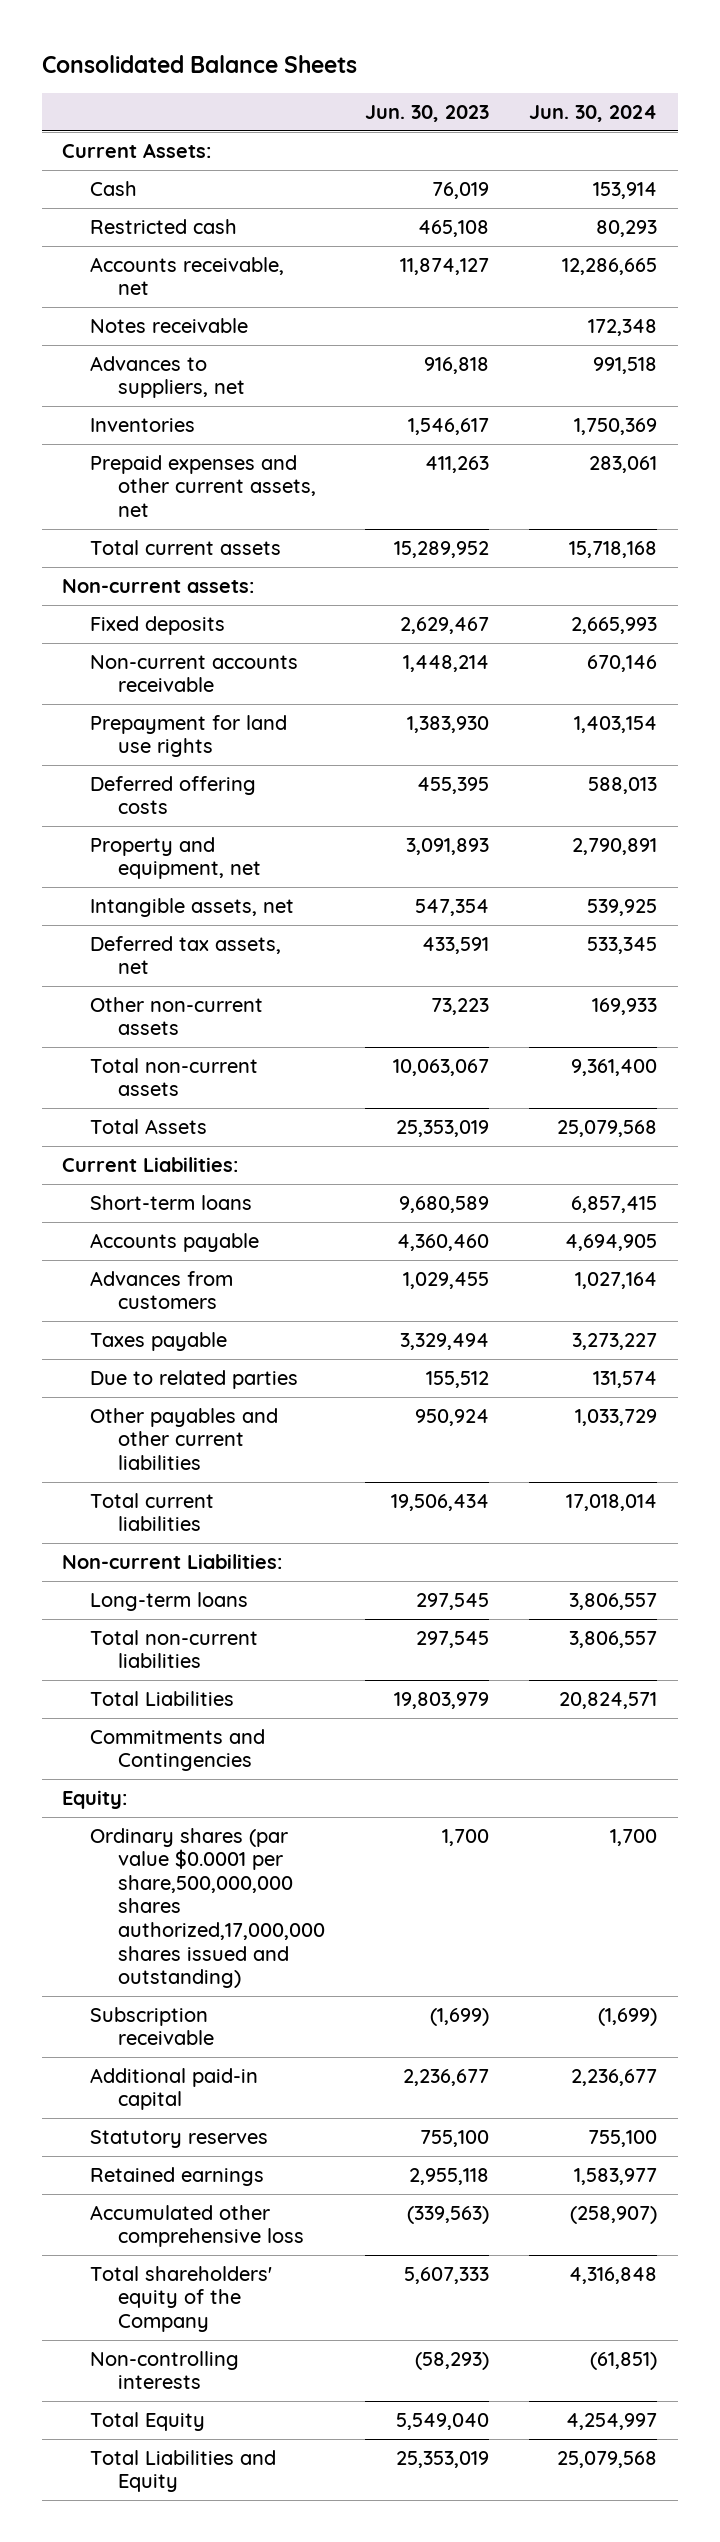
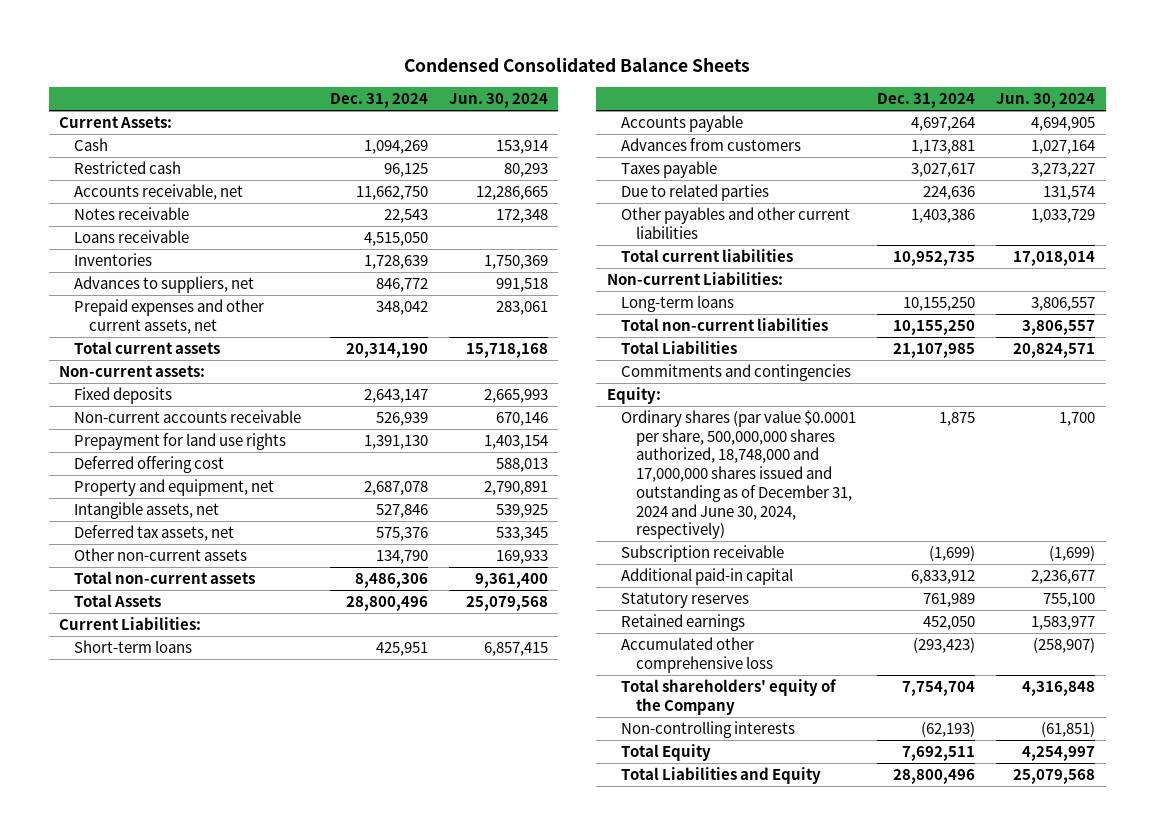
[42,55,358,74] Consolidated Balance Sheets -> [404,57,751,73] Condensed Consolidated Balance Sheets
[365,104,490,122] Jun. 30, 2023 -> none
none -> [329,93,428,109] Dec. 31, 2024
none -> [73,229,189,243] Loans receivable
[90,355,246,399] Advances to suppliers, net -> [73,275,254,293] Advances to suppliers, net
[90,775,257,815] Deferred offering costs -> [73,455,224,473] Deferred offering cost
[90,1728,266,1772] Commitments and Contingencies -> [621,363,852,381] Commitments and contingencies
[90,1827,326,1989] Ordinary shares (par value $0.0001 per share,500,000,000 shares authorized,17,000,000 shares issued and outstanding) -> [621,409,857,540] Ordinary shares (par value $0.0001 per share, 500,000,000 shares authorized, 18,748,000 and 17,000,000 shares issued and outstanding as of December 31, 2024 and June 30, 2024, respectively)

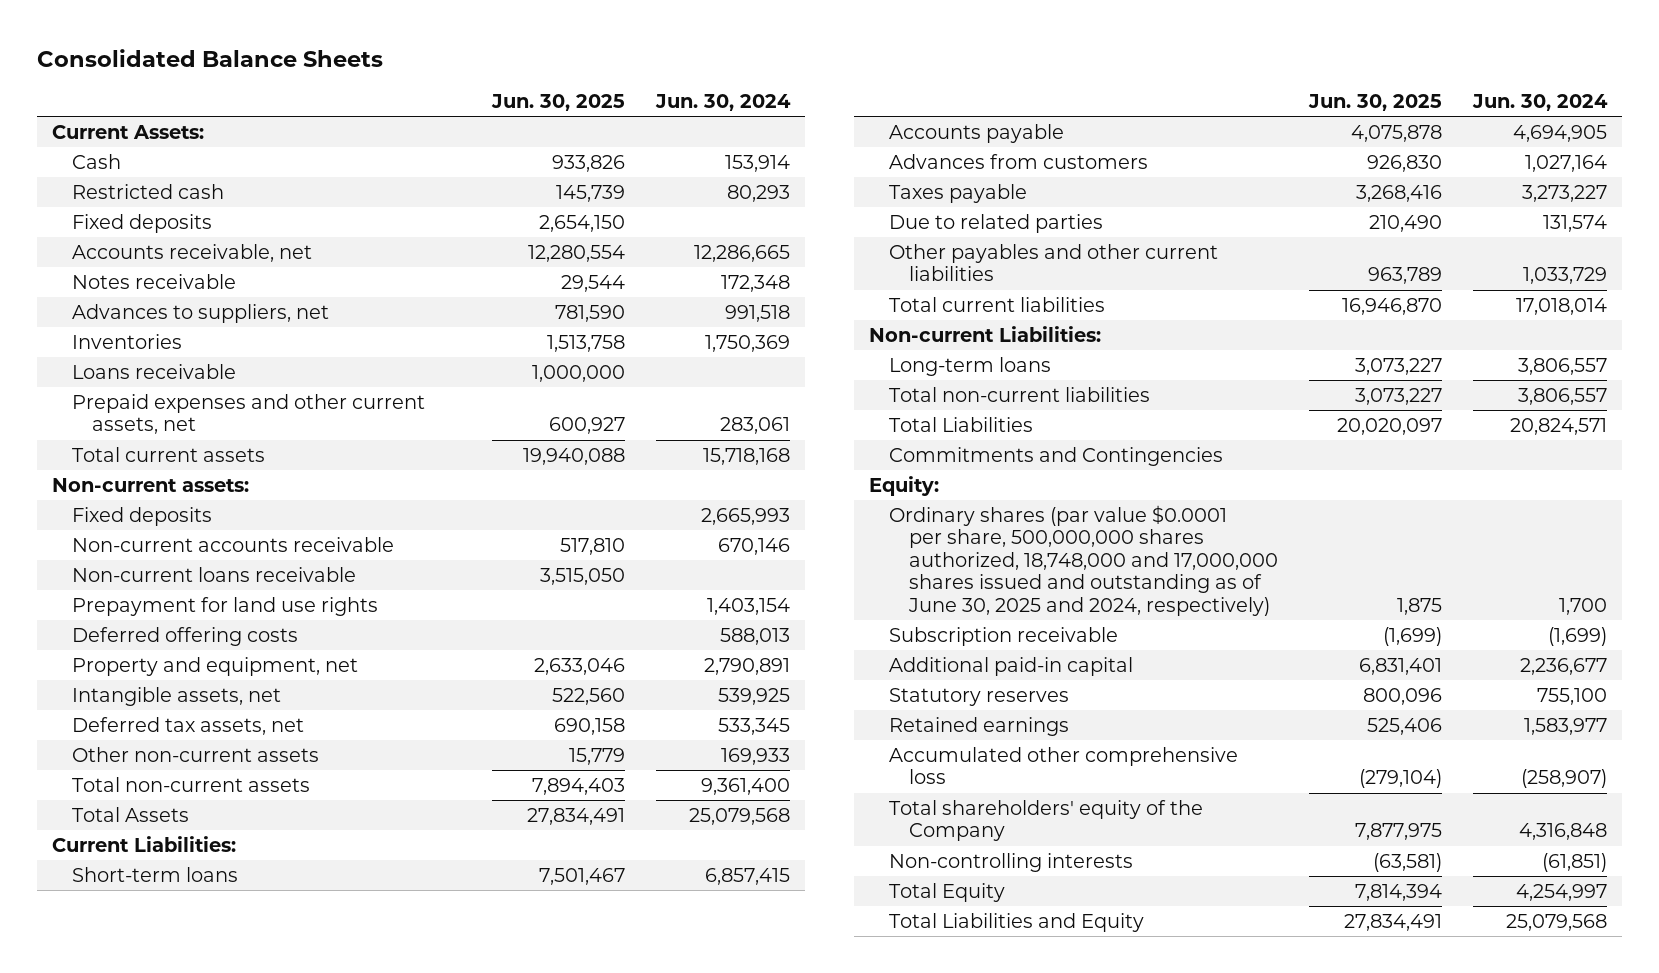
[404,57,751,73] Condensed Consolidated Balance Sheets -> [36,49,383,68] Consolidated Balance Sheets
[329,93,428,109] Dec. 31, 2024 -> none
none -> [490,94,625,112] Jun. 30, 2025
none -> [72,213,213,233] Fixed deposits
[73,252,152,266] Inventories -> [72,333,183,349] Inventories
[73,229,189,243] Loans receivable -> [72,363,237,379] Loans receivable
none -> [72,566,357,582] Non-current loans receivable
[73,455,224,473] Deferred offering cost -> [72,626,299,646] Deferred offering costs
[621,363,852,381] Commitments and contingencies -> [889,446,1224,466] Commitments and Contingencies
[621,409,857,540] Ordinary shares (par value $0.0001 per share, 500,000,000 shares authorized, 18,748,000 and 17,000,000 shares issued and outstanding as of December 31, 2024 and June 30, 2024, respectively) -> [889,504,1278,616] Ordinary shares (par value $0.0001 per share, 500,000,000 shares authorized, 18,748,000 and 17,000,000 shares issued and outstanding as of June 30, 2025 and 2024, respectively)

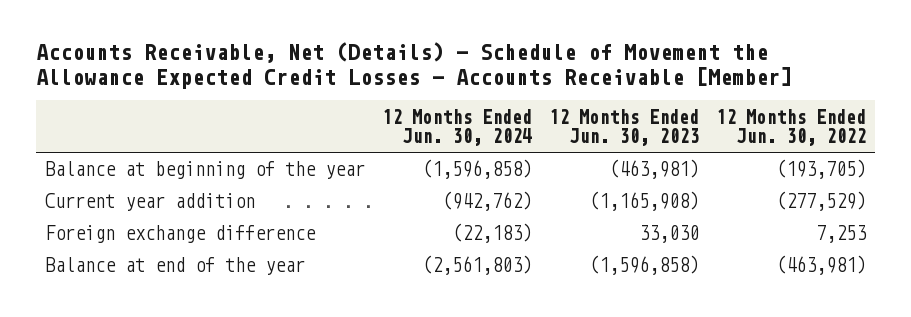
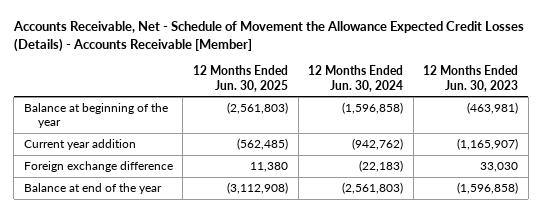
[36,42,793,89] Accounts Receivable, Net (Details) - Schedule of Movement the Allowance Expected Credit Losses - Accounts Receivable [Member] -> [12,21,524,52] Accounts Receivable, Net - Schedule of Movement the Allowance Expected Credit Losses (Details) - Accounts Receivable [Member]
[716,108,867,147] 12 Months Ended Jun. 30, 2022 -> none
none -> [192,64,288,92] 12 Months Ended Jun. 30, 2025
[588,191,699,212] (1,165,908) -> [457,137,519,150] (1,165,907)

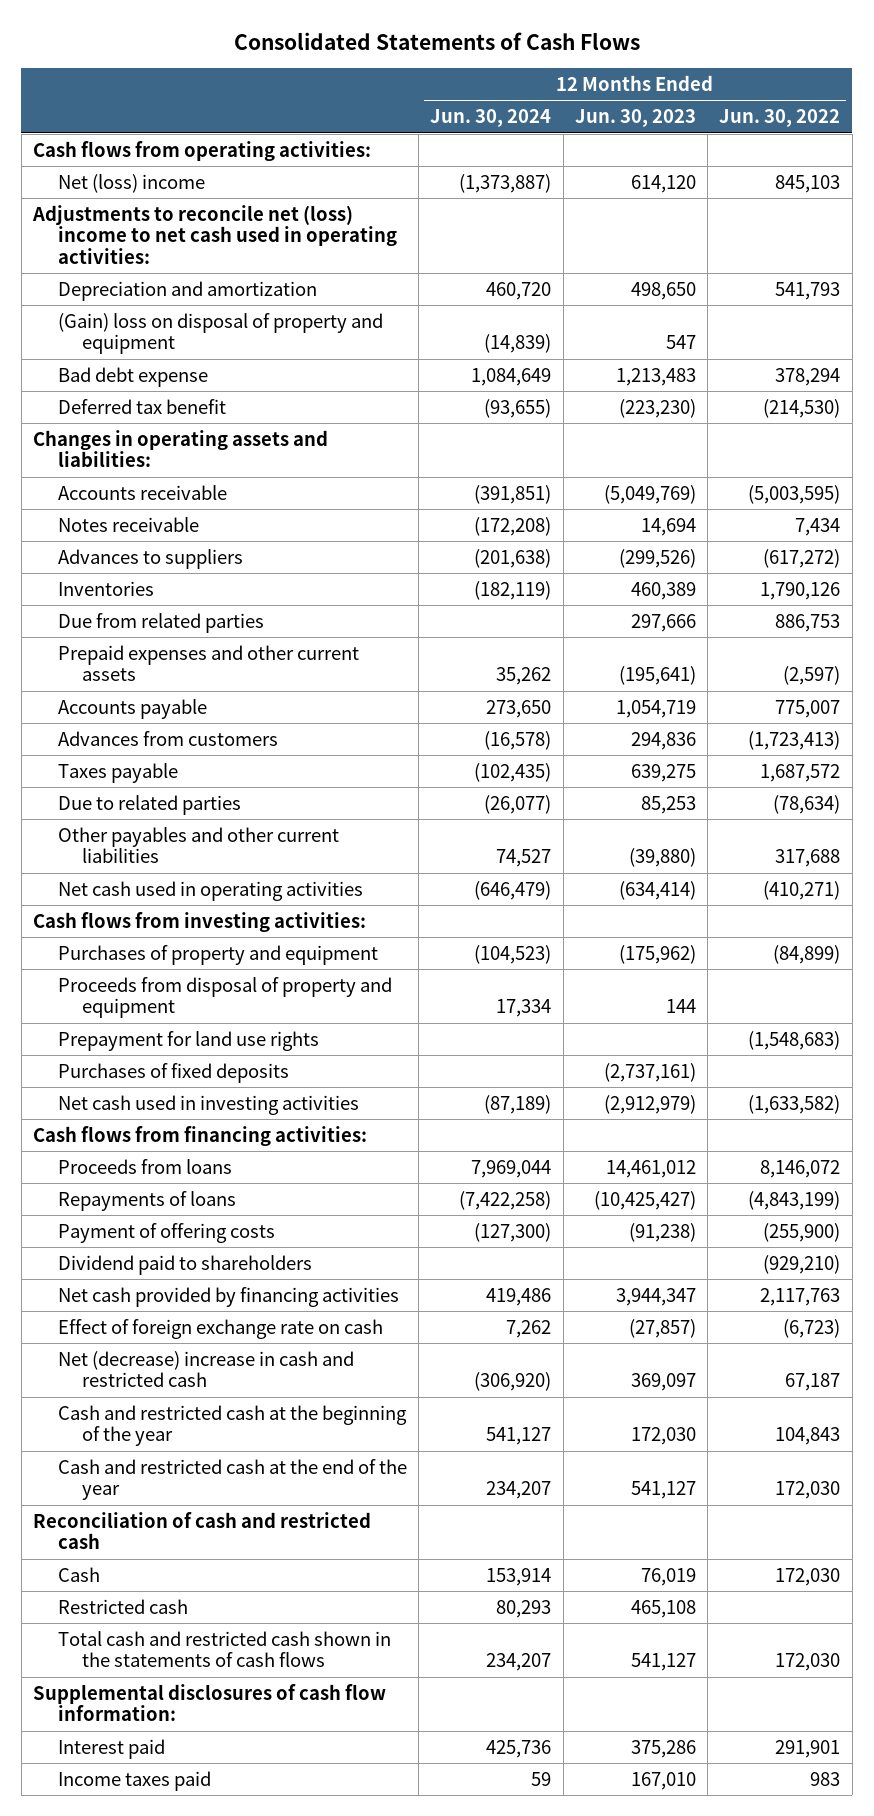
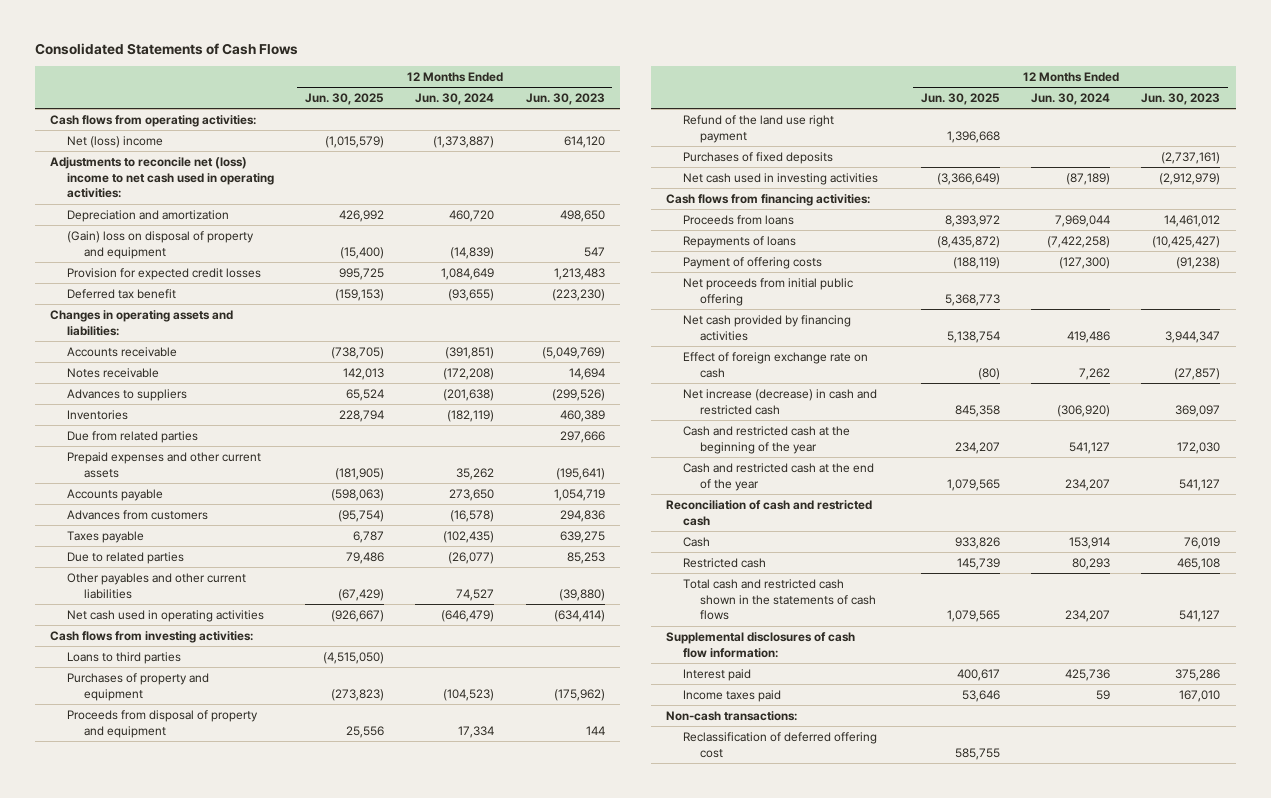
[719,109,841,128] Jun. 30, 2022 -> none
none -> [305,93,385,106] Jun. 30, 2025
[57,366,208,387] Bad debt expense -> [67,267,262,280] Provision for expected credit losses
none -> [67,651,182,664] Loans to third parties
[57,1030,319,1051] Prepayment for land use rights -> none
none -> [682,114,834,143] Refund of the land use right payment
[57,1254,312,1275] Dividend paid to shareholders -> none
none -> [682,277,853,306] Net proceeds from initial public offering
[57,1350,354,1388] Net (decrease) increase in cash and restricted cash -> [682,388,877,415] Net increase (decrease) in cash and restricted cash
none -> [666,710,798,721] Non-cash transactions:
none -> [682,731,877,758] Reclassification of deferred offering cost

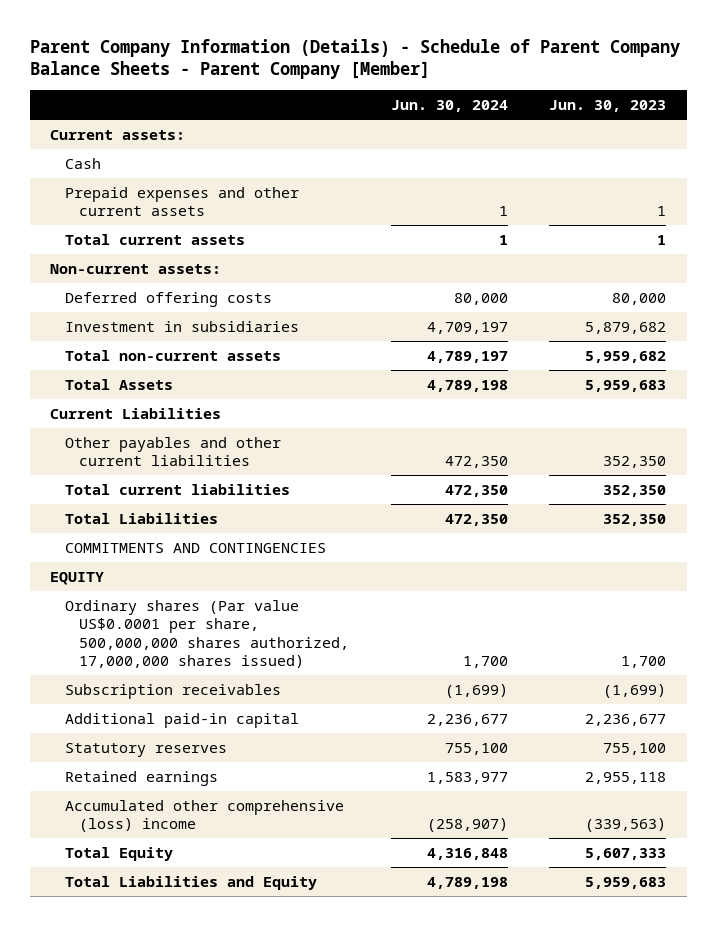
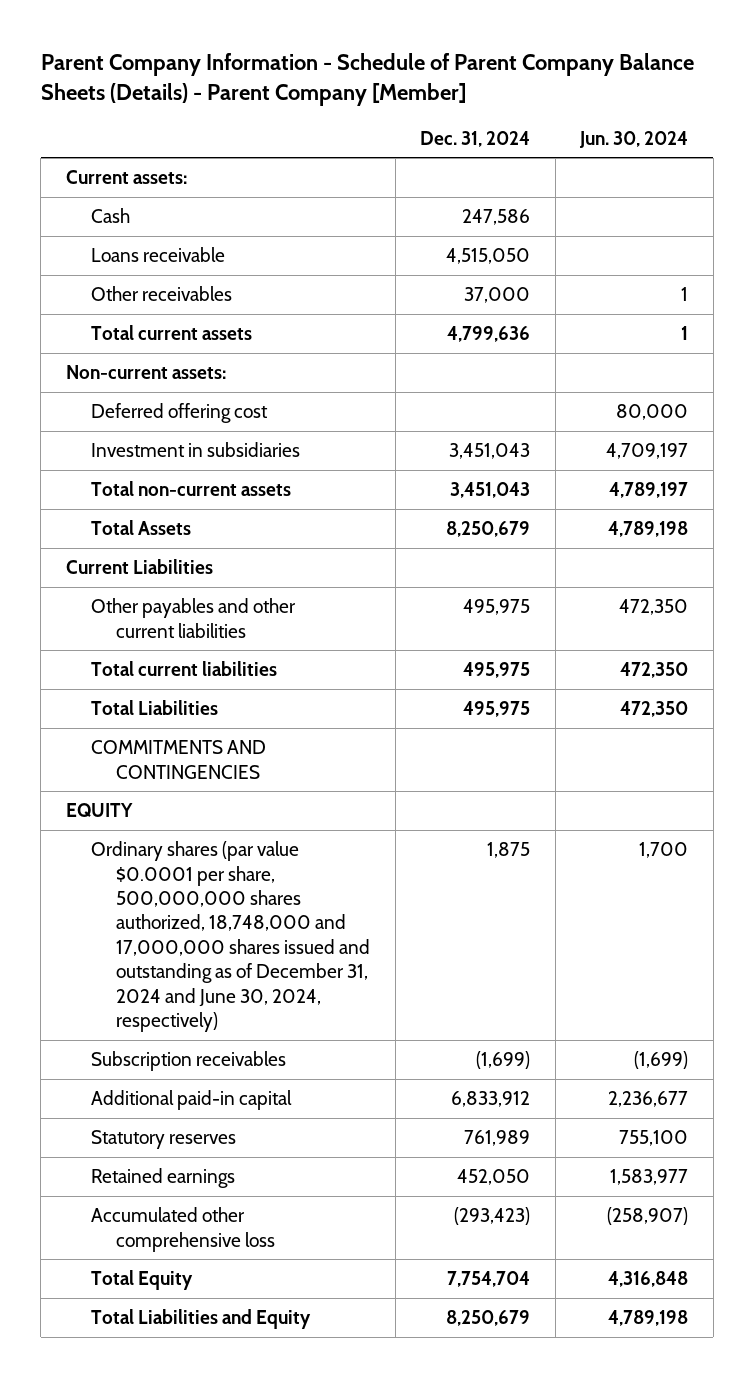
[29,38,680,80] Parent Company Information (Details) - Schedule of Parent Company Balance Sheets - Parent Company [Member] -> [40,53,694,106] Parent Company Information - Schedule of Parent Company Balance Sheets (Details) - Parent Company [Member]
[549,99,667,112] Jun. 30, 2023 -> none
none -> [420,130,531,147] Dec. 31, 2024
[64,186,299,217] Prepaid expenses and other current assets -> none
none -> [90,247,225,263] Loans receivable
none -> [90,286,232,302] Other receivables
[64,291,272,307] Deferred offering costs -> [90,403,268,424] Deferred offering cost
[64,599,350,669] Ordinary shares (Par value US$0.0001 per share, 500,000,000 shares authorized, 17,000,000 shares issued) -> [90,841,371,1033] Ordinary shares (par value $0.0001 per share, 500,000,000 shares authorized, 18,748,000 and 17,000,000 shares issued and outstanding as of December 31, 2024 and June 30, 2024, respectively)
[64,799,344,833] Accumulated other comprehensive (loss) income -> [90,1207,276,1252] Accumulated other comprehensive loss

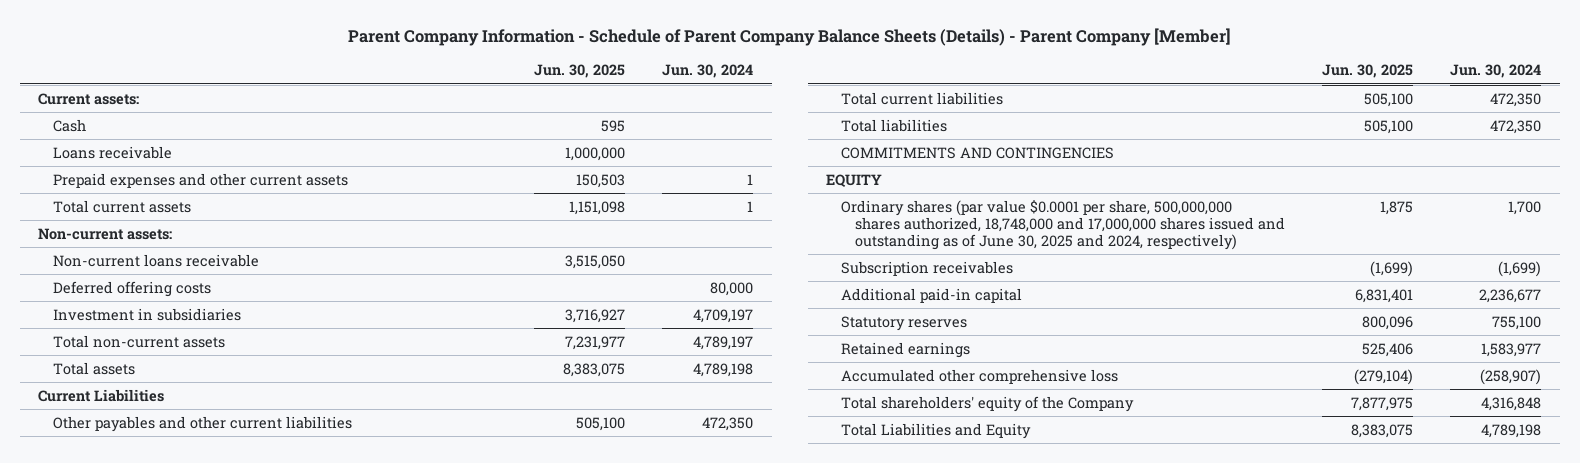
[420,130,531,147] Dec. 31, 2024 -> none
none -> [533,64,625,79] Jun. 30, 2025
[90,286,232,302] Other receivables -> none
none -> [52,172,348,188] Prepaid expenses and other current assets
none -> [52,253,259,267] Non-current loans receivable
[90,403,268,424] Deferred offering cost -> [52,280,211,297] Deferred offering costs
[90,520,191,536] Total Assets -> [52,361,135,375] Total assets
[90,700,218,716] Total Liabilities -> [840,118,947,132] Total liabilities
[90,841,371,1033] Ordinary shares (par value $0.0001 per share, 500,000,000 shares authorized, 18,748,000 and 17,000,000 shares issued and outstanding as of December 31, 2024 and June 30, 2024, respectively) -> [840,199,1285,250] Ordinary shares (par value $0.0001 per share, 500,000,000 shares authorized, 18,748,000 and 17,000,000 shares issued and outstanding as of June 30, 2025 and 2024, respectively)
[90,1270,193,1291] Total Equity -> [840,395,1134,412] Total shareholders' equity of the Company

